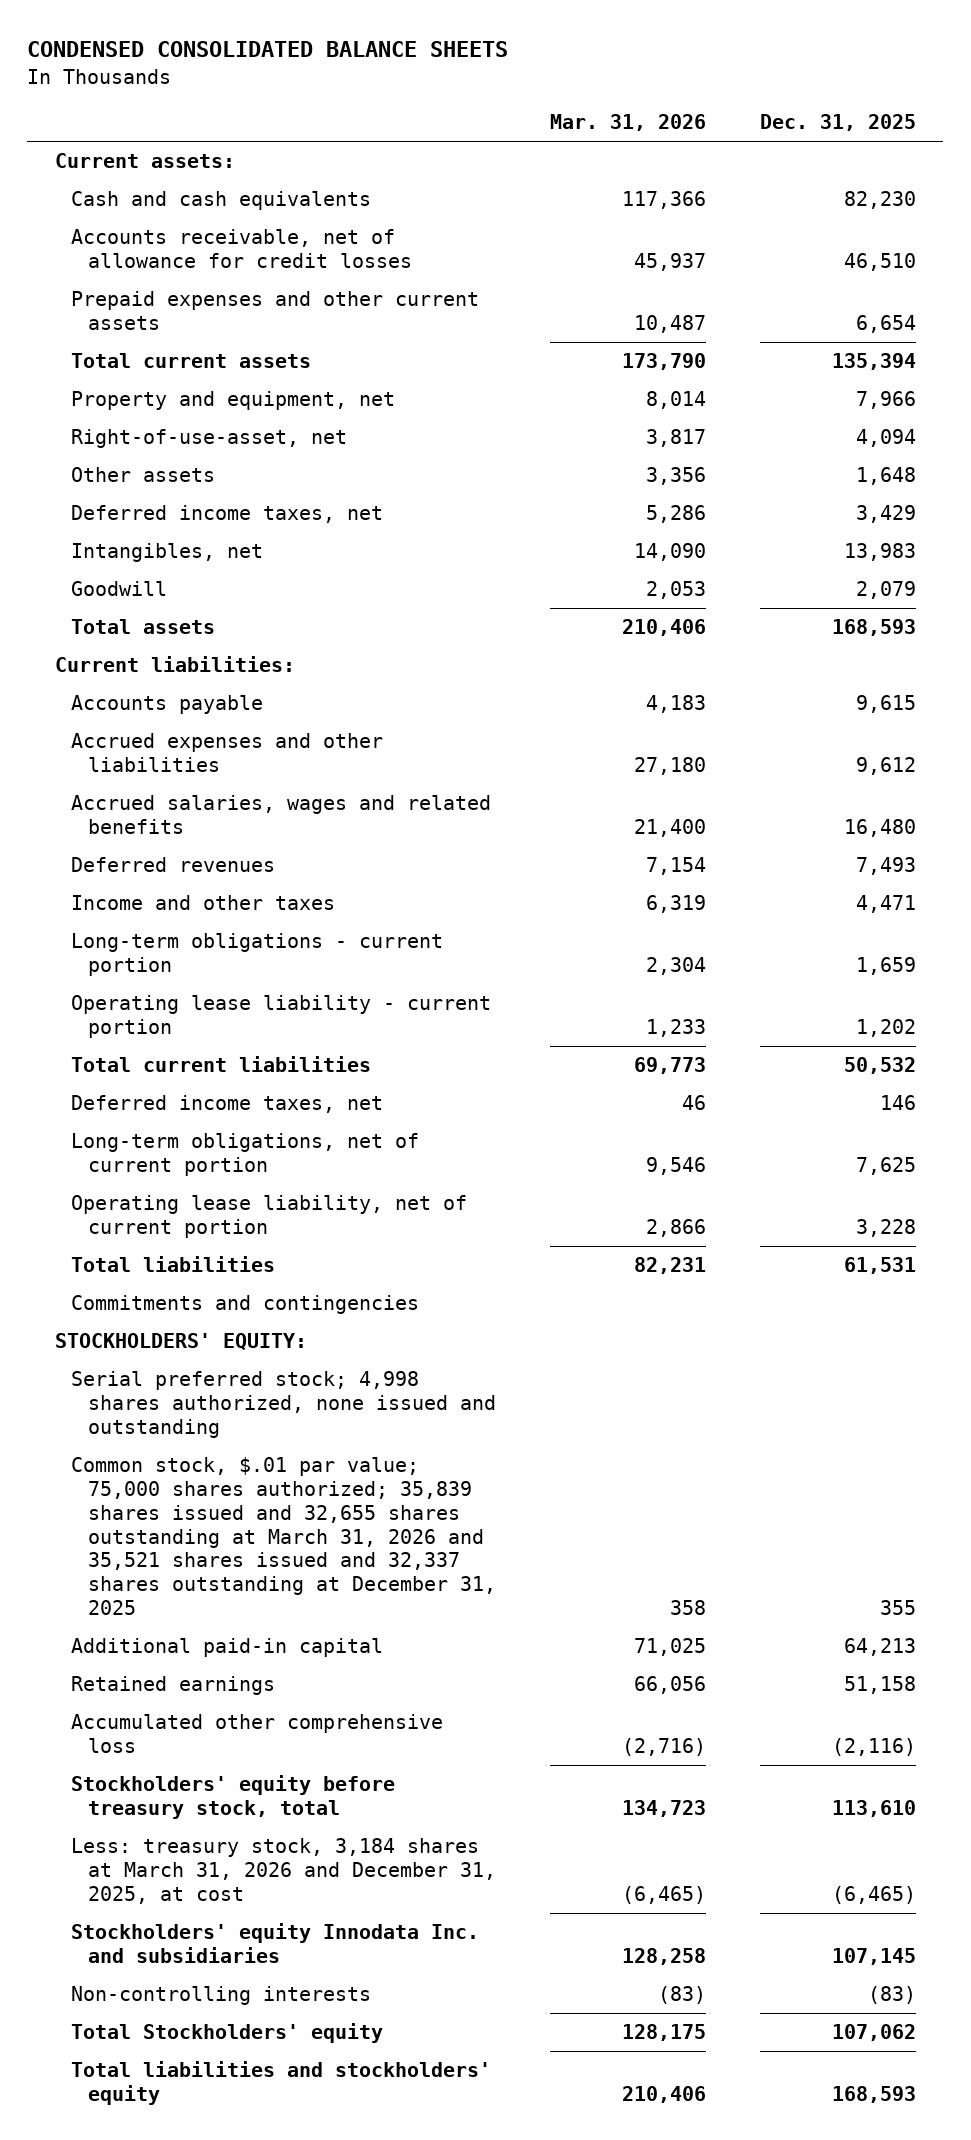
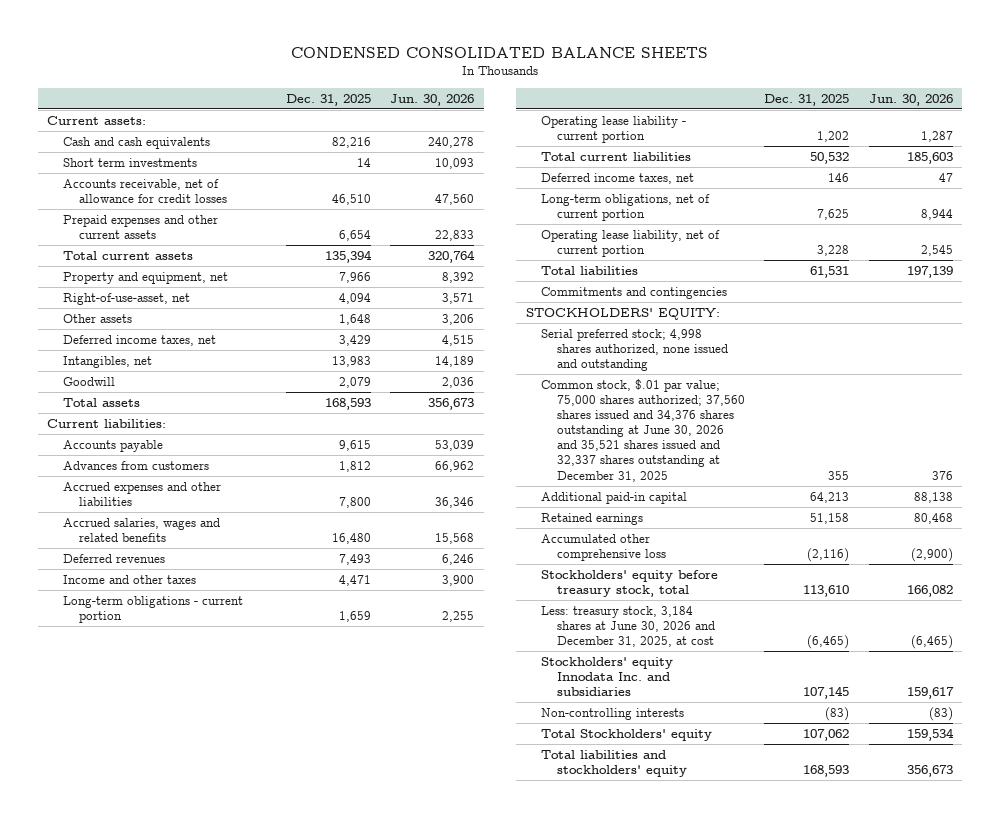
[549,114,706,132] Mar. 31, 2026 -> none
none -> [390,93,475,106] Jun. 30, 2026
[844,191,917,210] 82,230 -> [331,136,371,148] 82,216
none -> [63,157,198,167] Short term investments
none -> [63,460,210,470] Advances from customers
[856,756,917,775] 9,612 -> [338,497,371,509] 7,800
[71,1457,496,1616] Common stock, $.01 par value; 75,000 shares authorized; 35,839 shares issued and 32,655 shares outstanding at March 31, 2026 and 35,521 shares issued and 32,337 shares outstanding at December 31, 2025 -> [541,378,746,482] Common stock, $.01 par value; 75,000 shares authorized; 37,560 shares issued and 34,376 shares outstanding at June 30, 2026 and 35,521 shares issued and 32,337 shares outstanding at December 31, 2025
[71,1838,496,1904] Less: treasury stock, 3,184 shares at March 31, 2026 and December 31, 2025, at cost -> [541,605,716,648] Less: treasury stock, 3,184 shares at June 30, 2026 and December 31, 2025, at cost

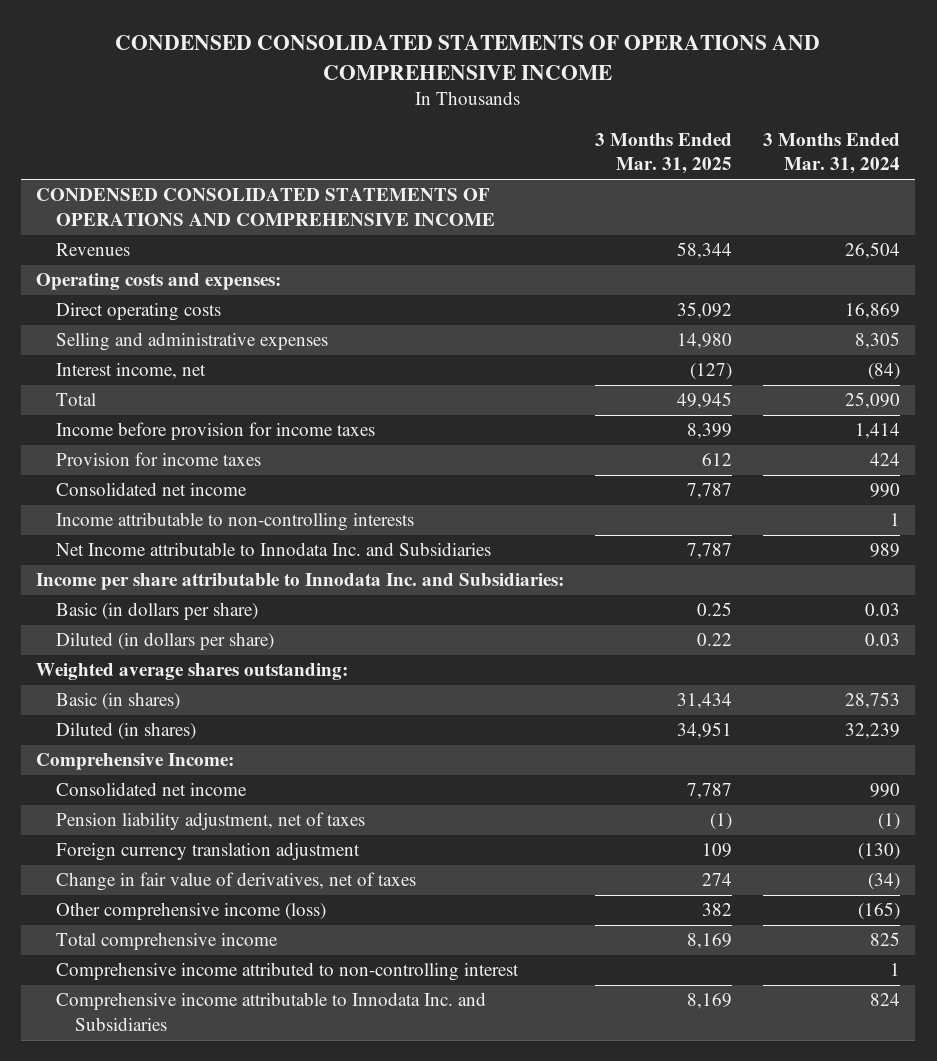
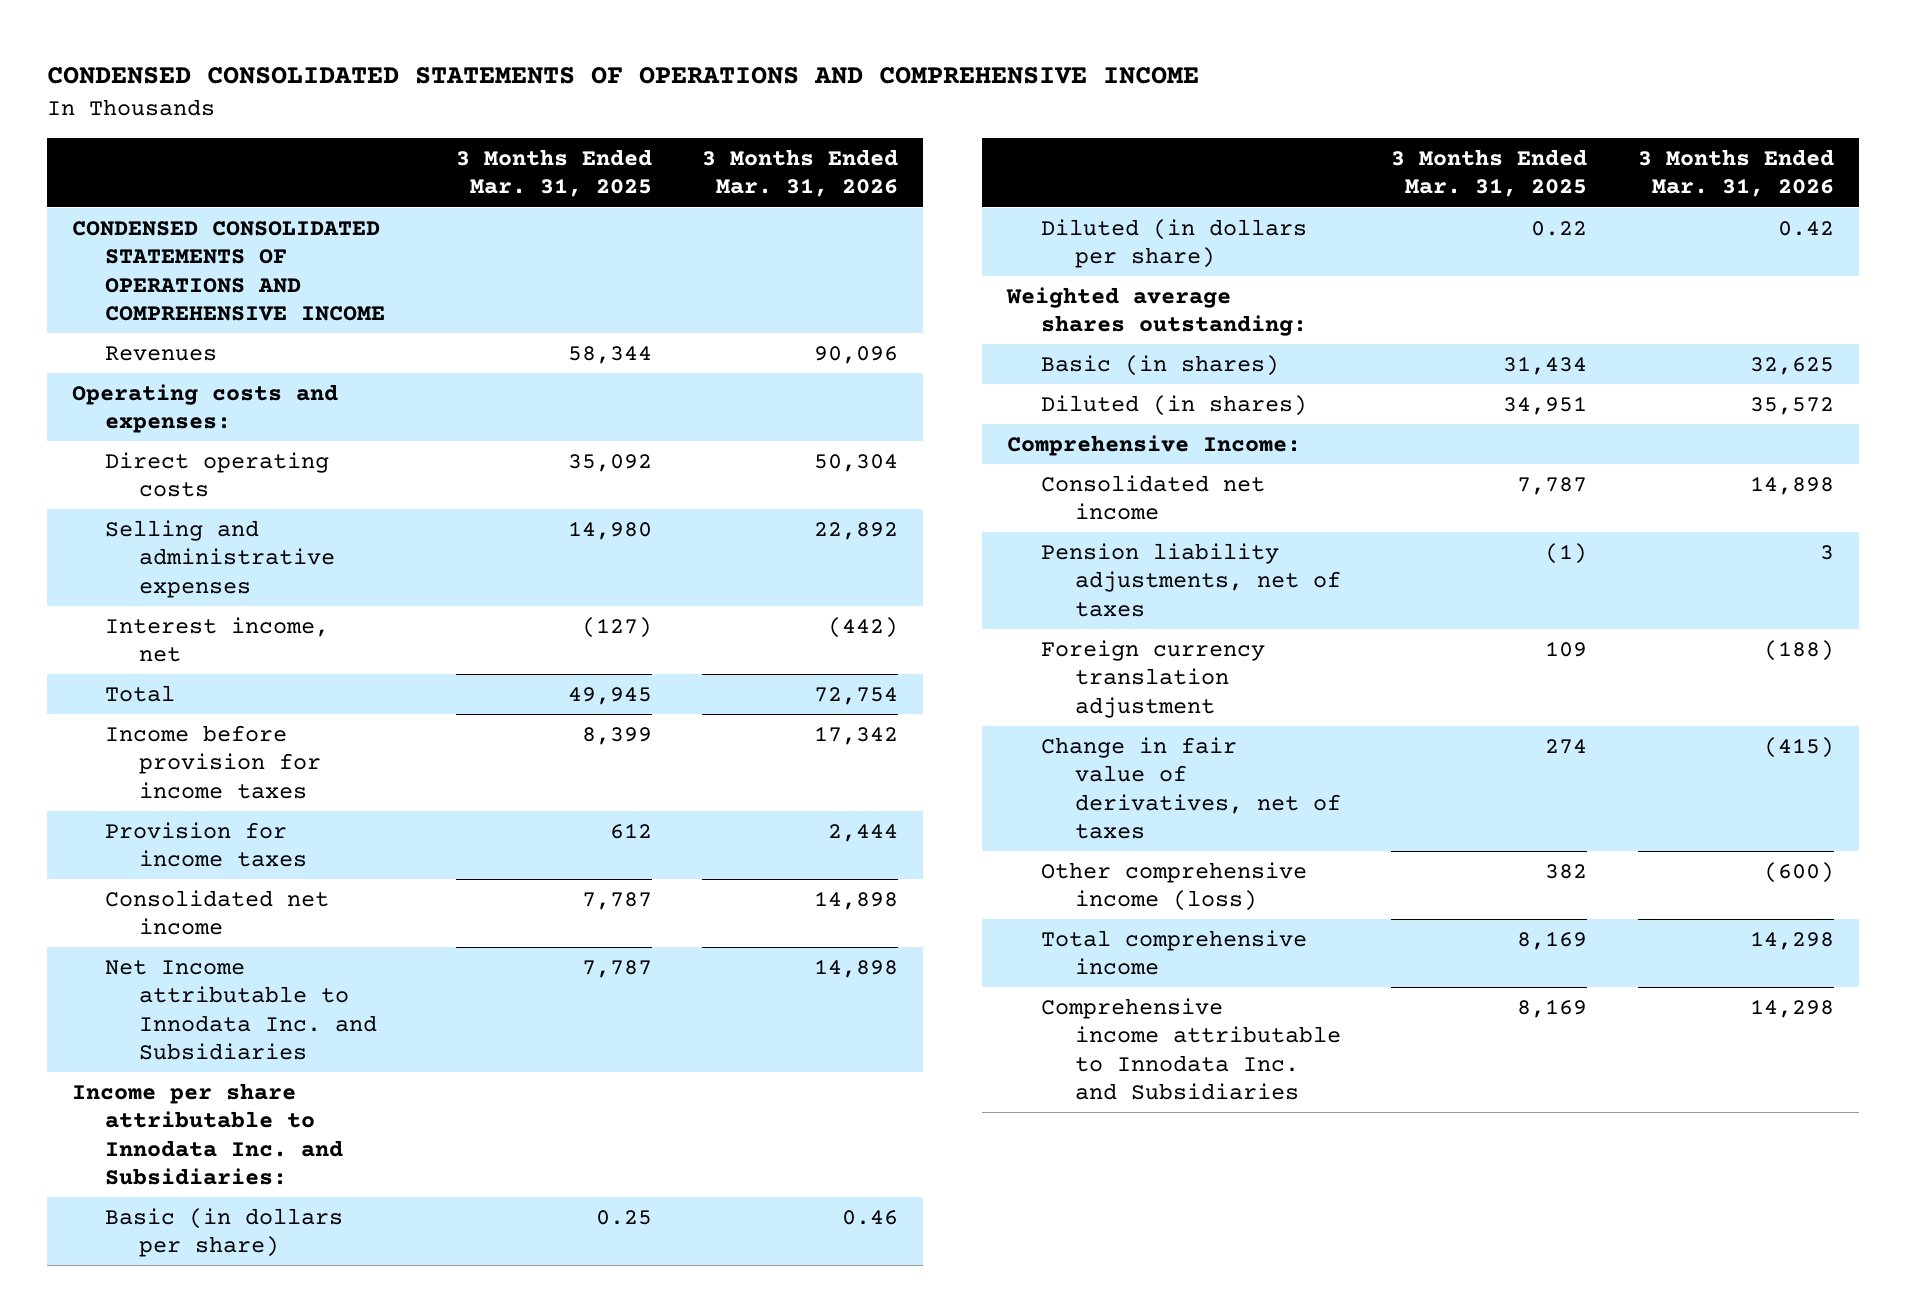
[763,132,901,175] 3 Months Ended Mar. 31, 2024 -> none
none -> [702,149,899,198] 3 Months Ended Mar. 31, 2026
[55,512,414,532] Income attributable to non-controlling interests -> none
[55,812,365,831] Pension liability adjustment, net of taxes -> [1040,542,1341,617] Pension liability adjustments, net of taxes
[55,962,519,982] Comprehensive income attributed to non-controlling interest -> none

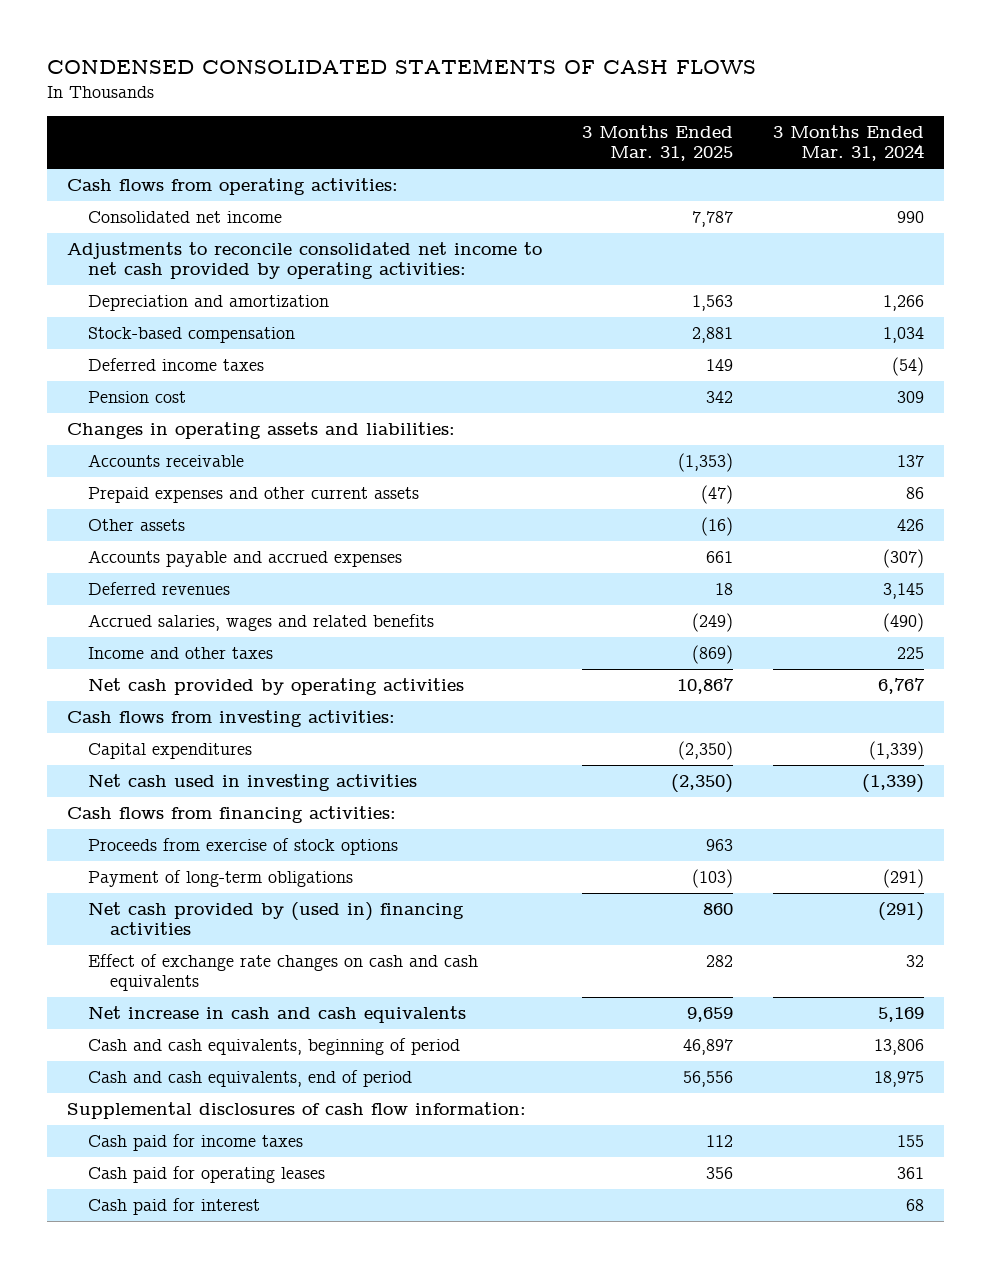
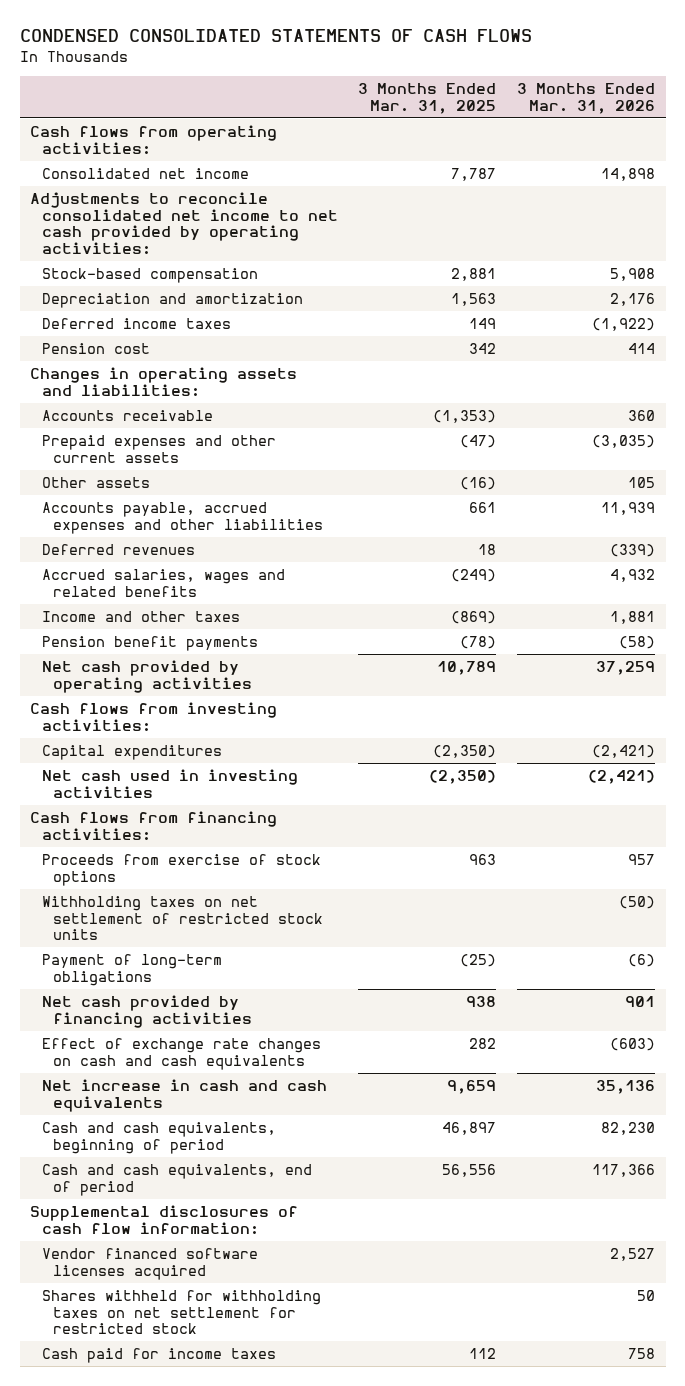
[772,124,924,162] 3 Months Ended Mar. 31, 2024 -> none
none -> [517,83,656,115] 3 Months Ended Mar. 31, 2026
[88,295,330,312] Depreciation and amortization -> [41,292,303,308] Depreciation and amortization
[88,550,403,568] Accounts payable and accrued expenses -> [41,501,324,534] Accounts payable, accrued expenses and other liabilities
none -> [41,635,258,651] Pension benefit payments
[676,678,734,695] 10,867 -> [437,660,497,675] 10,789
none -> [41,895,324,941] Withholding taxes on net settlement of restricted stock units
[691,869,733,889] (103) -> [460,953,497,967] (25)
[88,902,465,936] Net cash provided by (used in) financing activities -> [41,994,253,1028] Net cash provided by financing activities
[702,903,733,916] 860 -> [466,995,497,1007] 938
none -> [41,1247,258,1280] Vendor financed software licenses acquired
none -> [41,1289,321,1335] Shares withheld for withholding taxes on net settlement for restricted stock
[88,1166,326,1184] Cash paid for operating leases -> none
[88,1198,261,1216] Cash paid for interest -> none

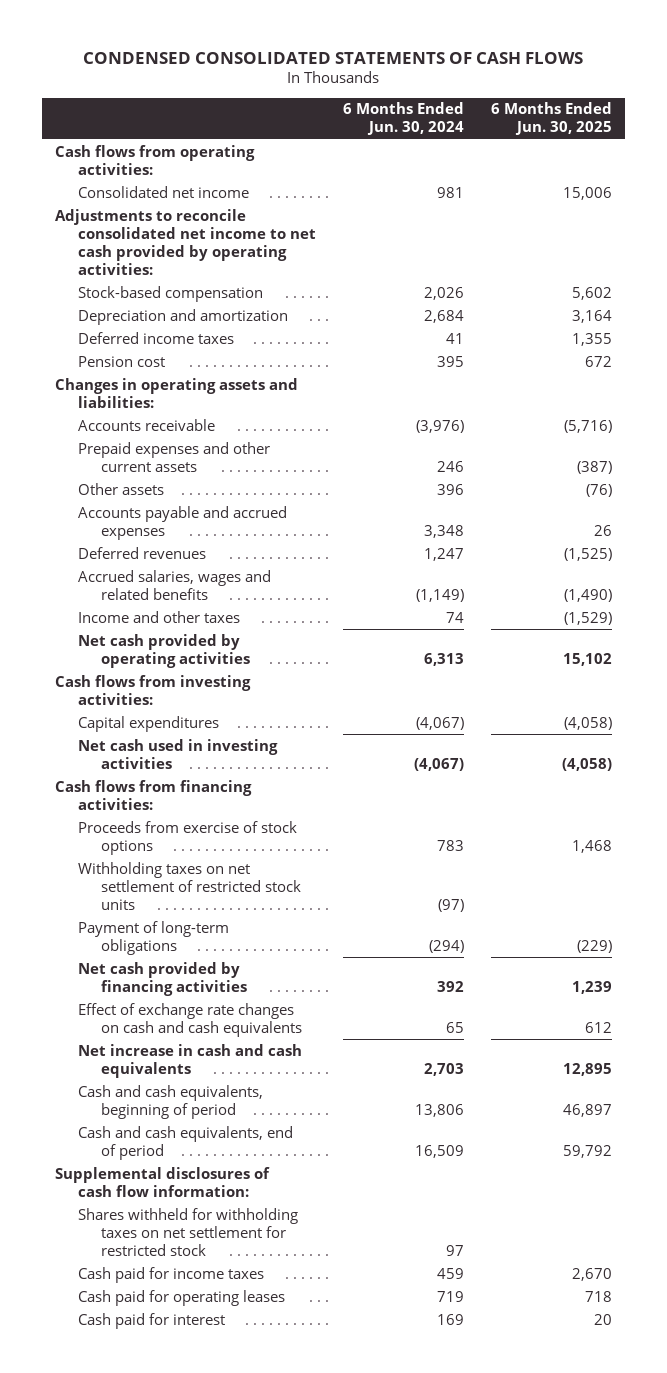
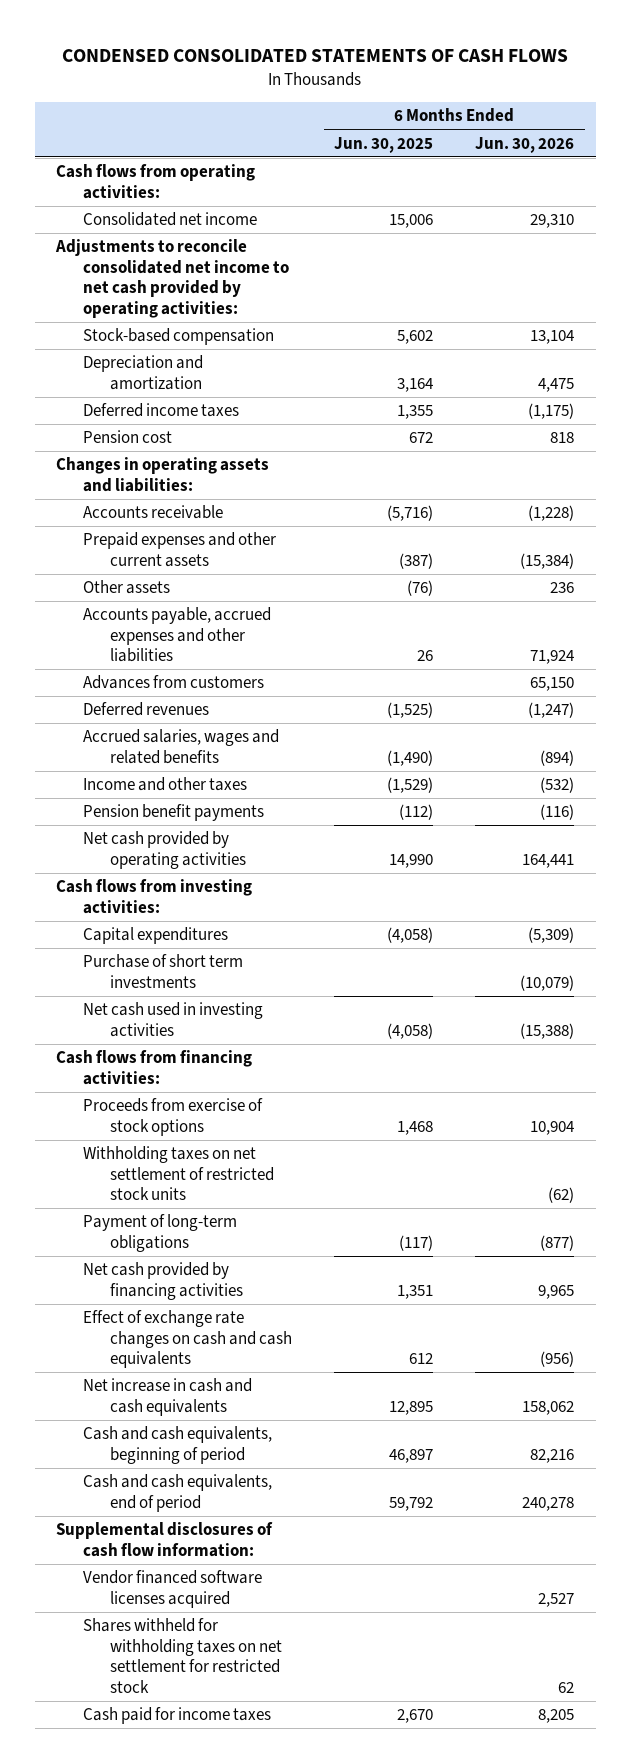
[342,102,464,136] 6 Months Ended Jun. 30, 2024 -> none
none -> [475,136,575,153] Jun. 30, 2026
[77,505,287,540] Accounts payable and accrued expenses -> [83,607,272,663] Accounts payable, accrued expenses and other liabilities
none -> [83,675,265,690] Advances from customers
none -> [83,804,265,822] Pension benefit payments
[562,652,612,666] 15,102 -> [389,853,434,868] 14,990
none -> [83,954,244,988] Purchase of short term investments
[576,939,612,953] (229) -> [399,1234,434,1251] (117)
[571,980,612,994] 1,239 -> [397,1284,434,1299] 1,351
none -> [83,1570,263,1608] Vendor financed software licenses acquired
[77,1289,285,1306] Cash paid for operating leases -> none
[77,1312,225,1329] Cash paid for interest -> none

